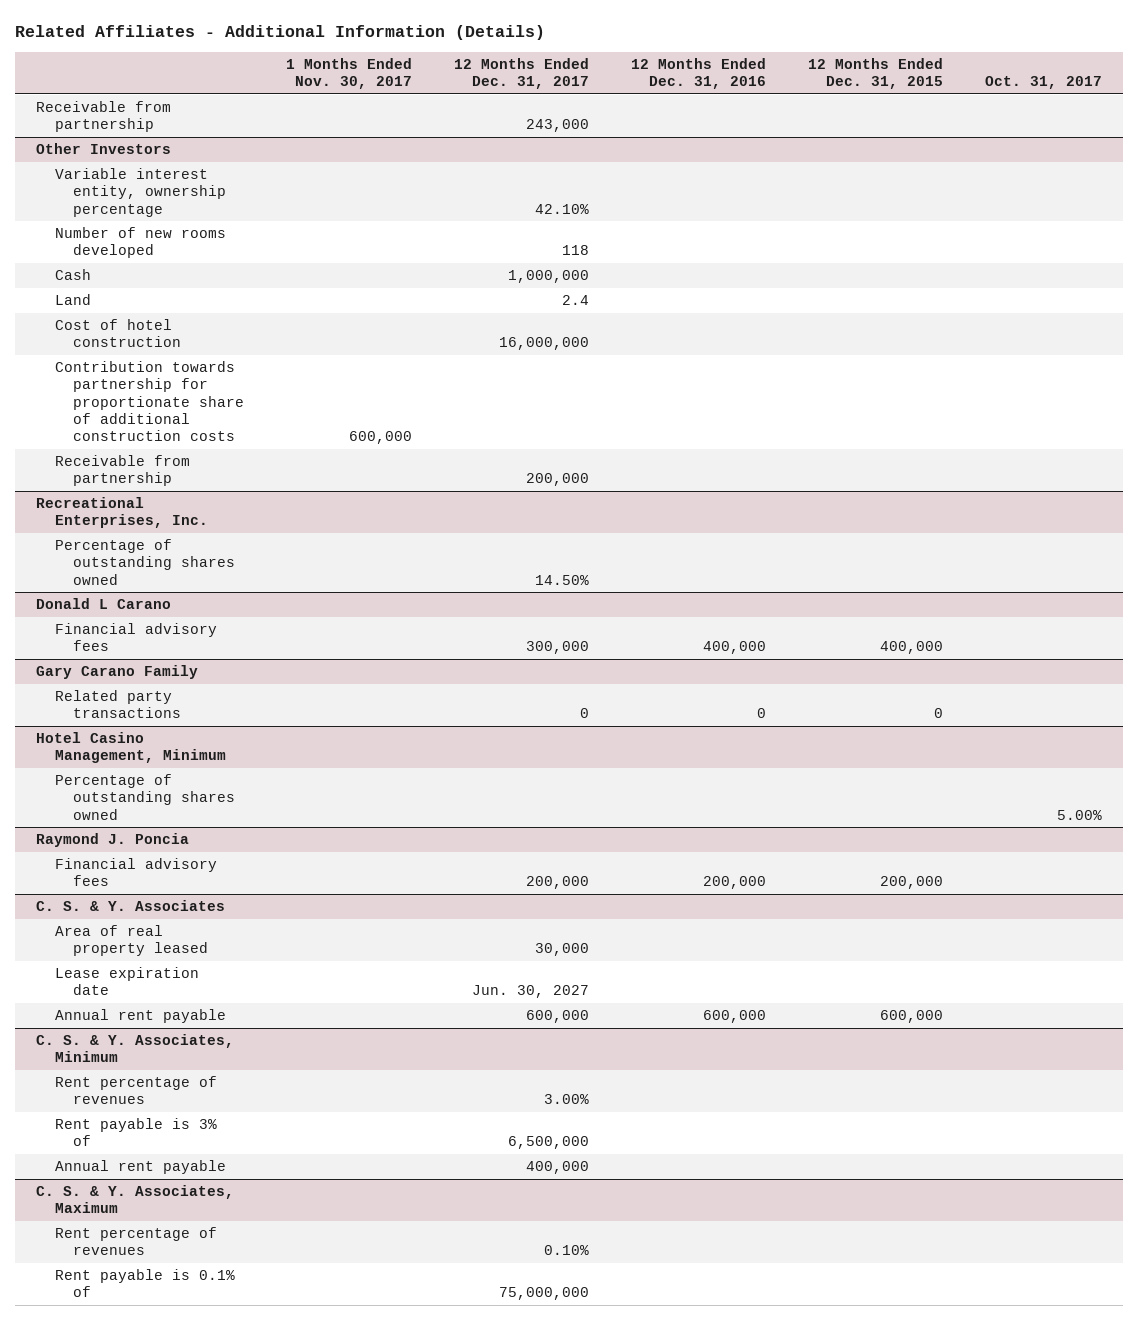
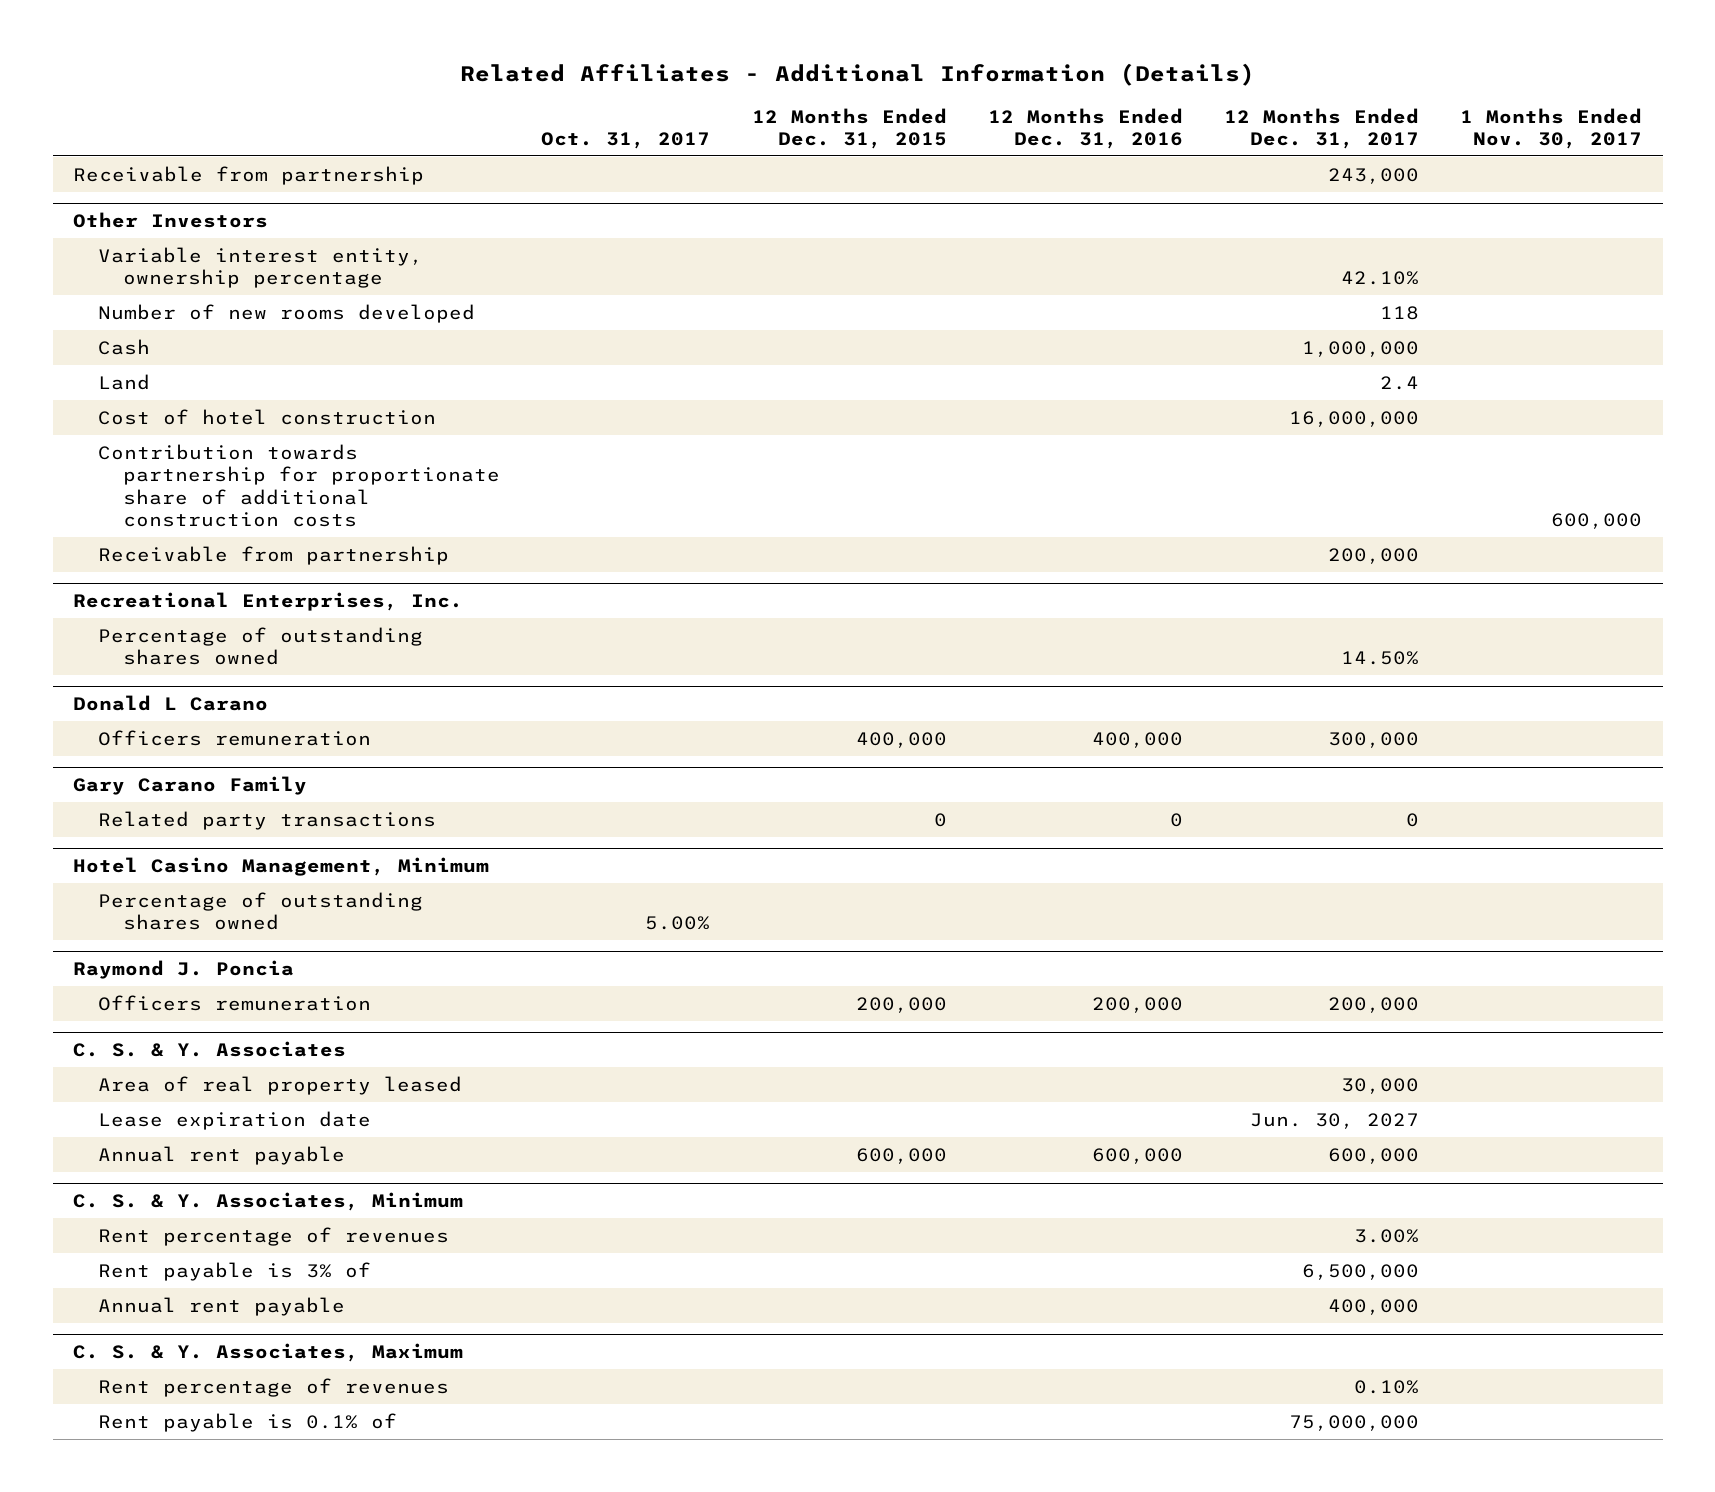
[54,623,217,652] Financial advisory fees -> [98,729,372,746] Officers remuneration
[54,858,217,887] Financial advisory fees -> [98,994,372,1011] Officers remuneration

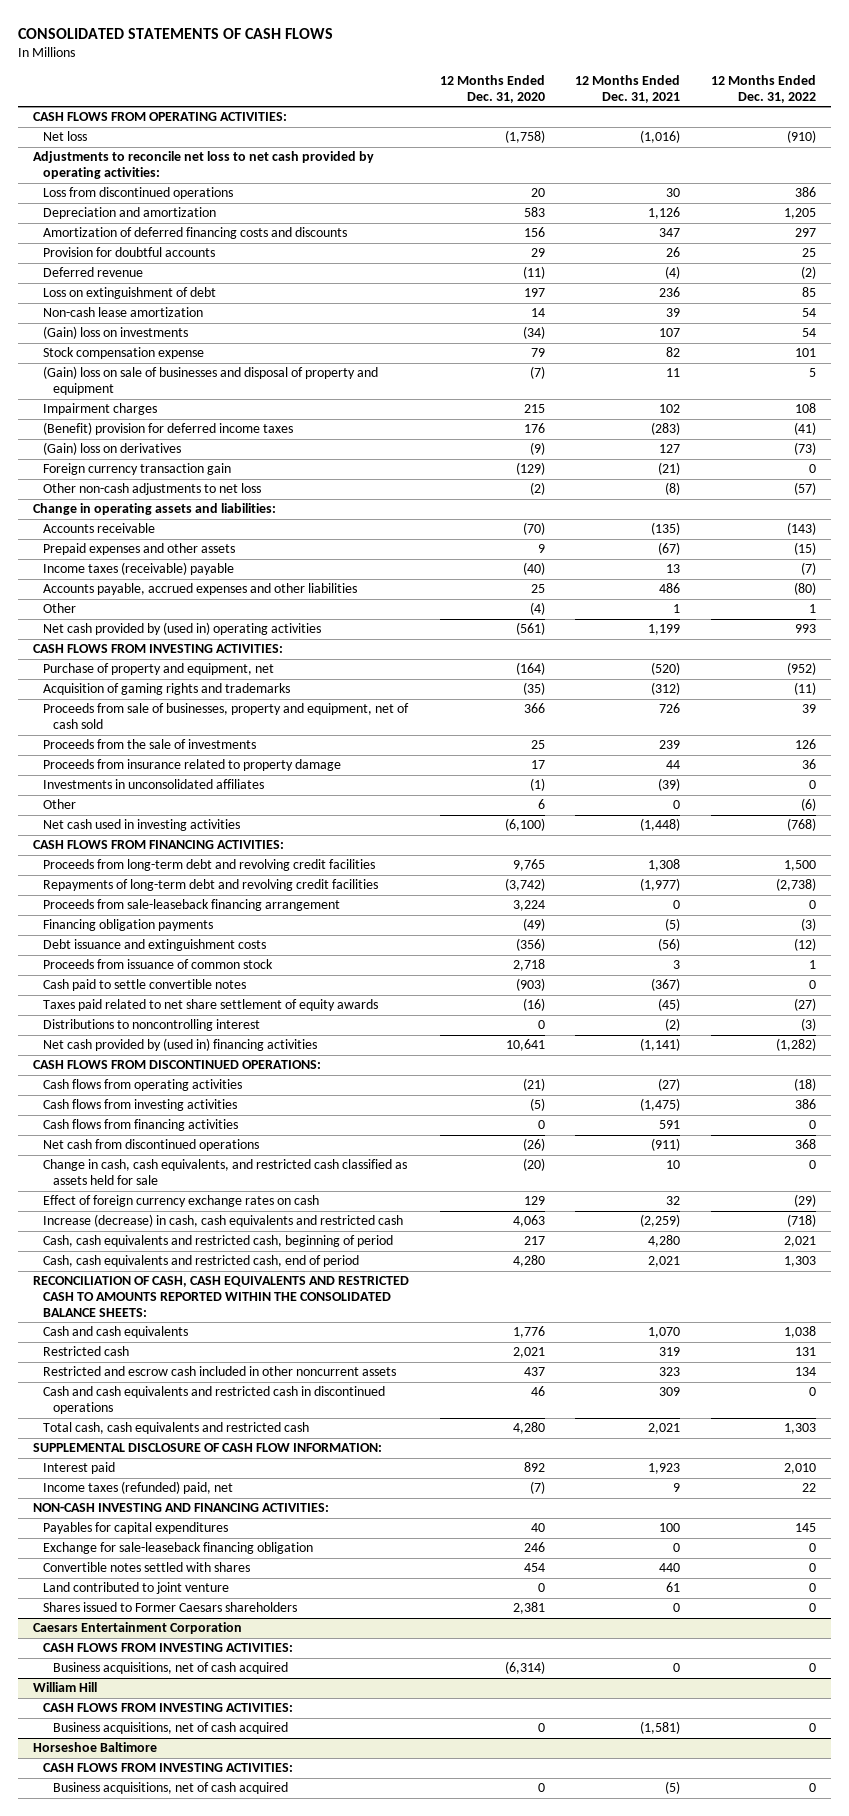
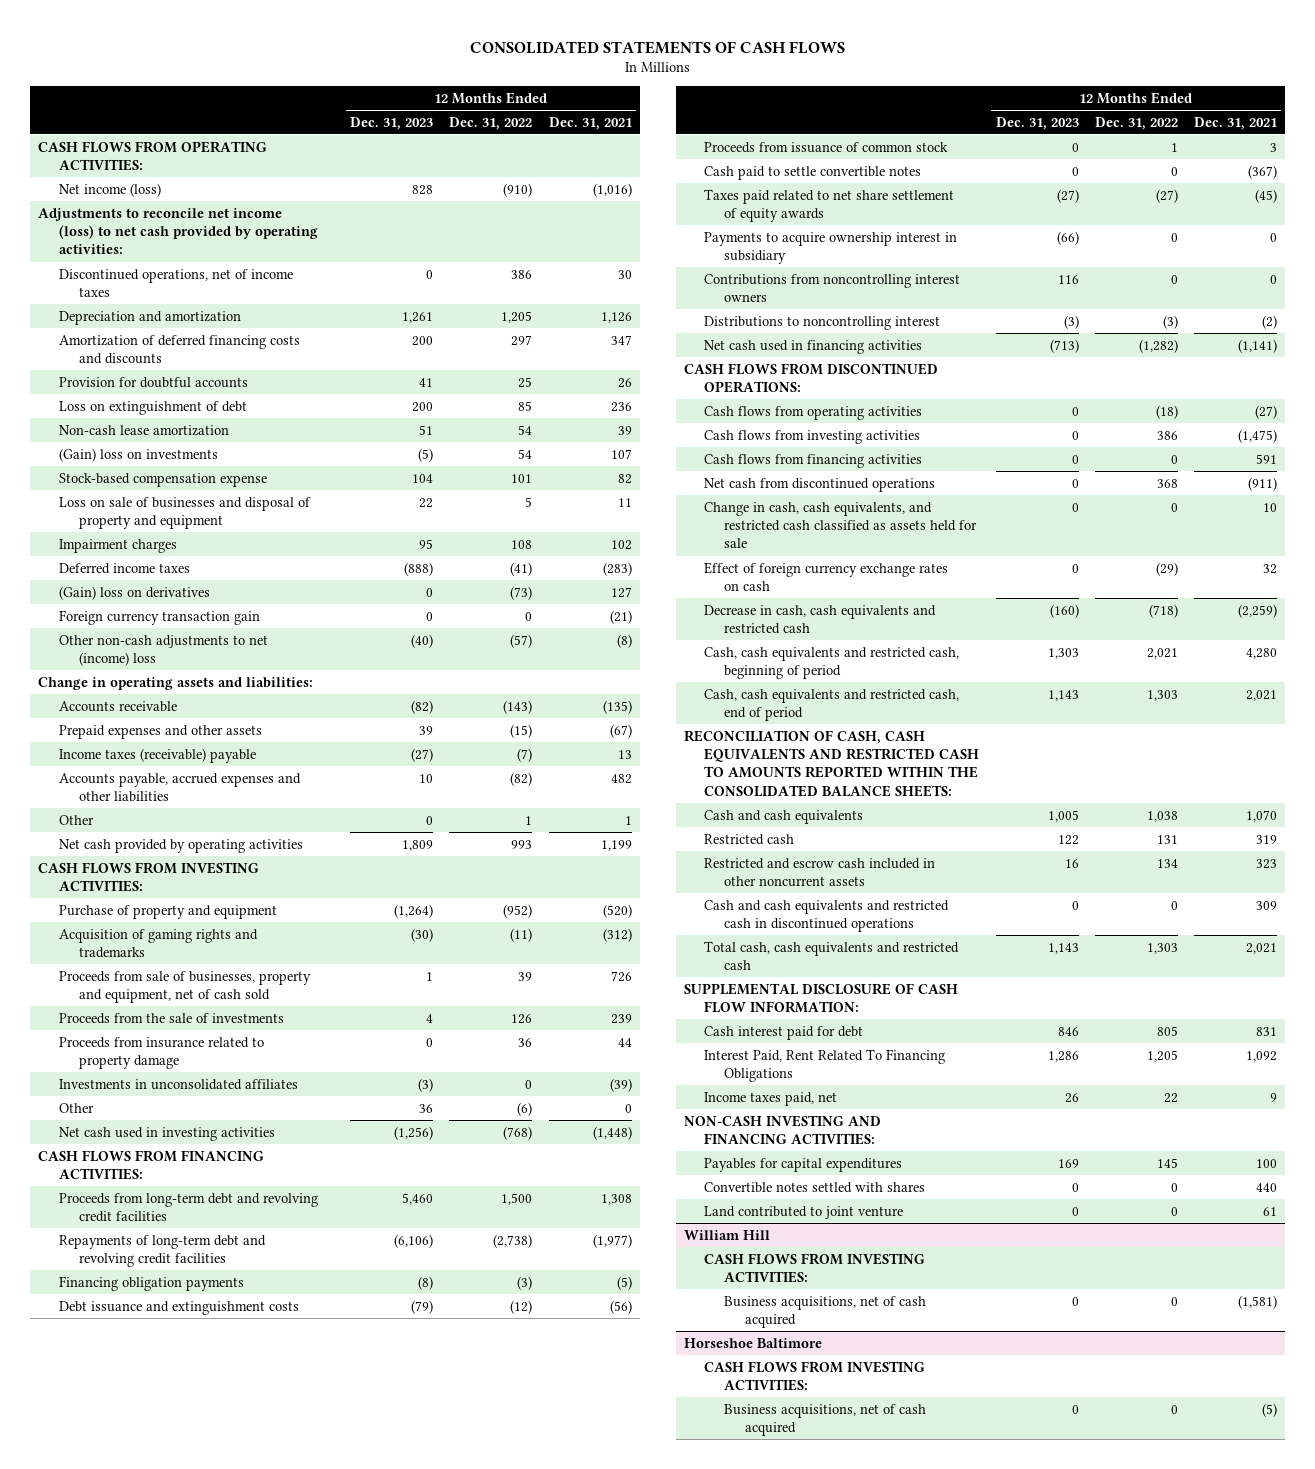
[439,75,545,103] 12 Months Ended Dec. 31, 2020 -> none
none -> [349,116,433,130] Dec. 31, 2023
[43,131,88,142] Net loss -> [58,182,161,197] Net income (loss)
[32,151,374,180] Adjustments to reconcile net loss to net cash provided by operating activities: -> [38,207,318,255] Adjustments to reconcile net income (loss) to net cash provided by operating activities:
[43,187,234,200] Loss from discontinued operations -> [58,268,293,298] Discontinued operations, net of income taxes
[43,267,144,278] Deferred revenue -> none
[43,347,205,360] Stock compensation expense -> [58,472,267,487] Stock-based compensation expense
[43,366,379,396] (Gain) loss on sale of businesses and disposal of property and equipment -> [58,496,311,530] Loss on sale of businesses and disposal of property and equipment
[43,422,294,436] (Benefit) provision for deferred income taxes -> [58,562,190,574] Deferred income taxes
[43,483,262,496] Other non-cash adjustments to net loss -> [58,634,268,667] Other non-cash adjustments to net (income) loss
[659,583,681,594] 486 -> [610,773,632,784] 482
[793,582,816,596] (80) -> [510,771,533,786] (82)
[43,622,322,636] Net cash provided by (used in) operating activities -> [58,838,303,853] Net cash provided by operating activities
[43,663,275,676] Purchase of property and equipment, net -> [58,904,277,919] Purchase of property and equipment
[43,899,341,912] Proceeds from sale-leaseback financing arrangement -> none
none -> [704,231,958,265] Payments to acquire ownership interest in subsidiary
none -> [704,273,961,303] Contributions from noncontrolling interest owners
[43,1038,318,1052] Net cash provided by (used in) financing activities -> [704,339,923,354] Net cash used in financing activities
[43,1214,404,1228] Increase (decrease) in cash, cash equivalents and restricted cash -> [704,604,937,635] Decrease in cash, cash equivalents and restricted cash
[43,1462,116,1475] Interest paid -> [704,1025,864,1040] Cash interest paid for debt
[648,1463,681,1475] 1,923 -> [1256,1026,1278,1036] 831
[783,1463,816,1475] 2,010 -> [1156,1025,1178,1036] 805
none -> [704,1048,946,1083] Interest Paid, Rent Related To Financing Obligations
[43,1481,234,1495] Income taxes (refunded) paid, net -> [704,1091,838,1106] Income taxes paid, net
[43,1542,314,1555] Exchange for sale-leaseback financing obligation -> none
[43,1602,298,1613] Shares issued to Former Caesars shareholders -> none
[32,1622,242,1635] Caesars Entertainment Corporation -> none
[43,1643,294,1653] CASH FLOWS FROM INVESTING ACTIVITIES: -> none
[53,1662,289,1675] Business acquisitions, net of cash acquired -> none

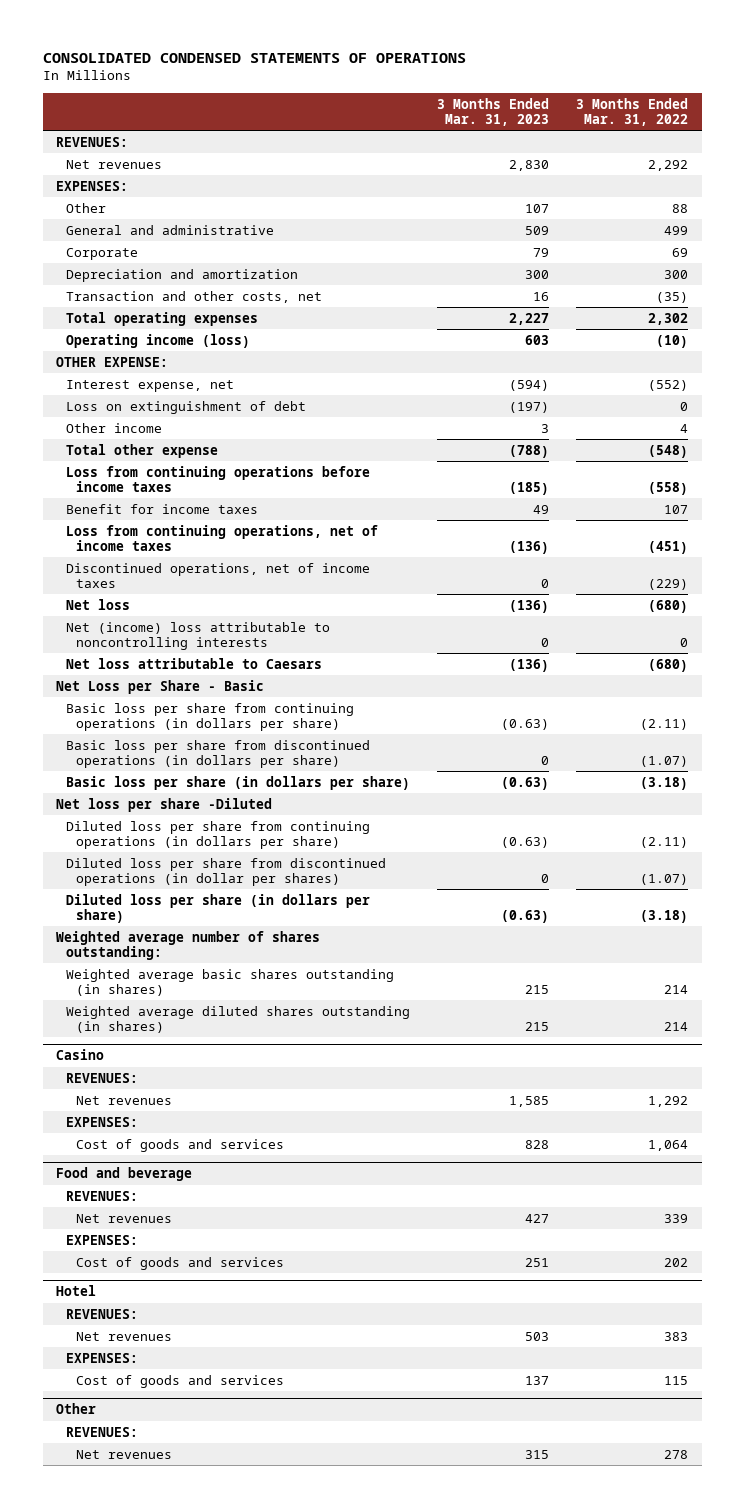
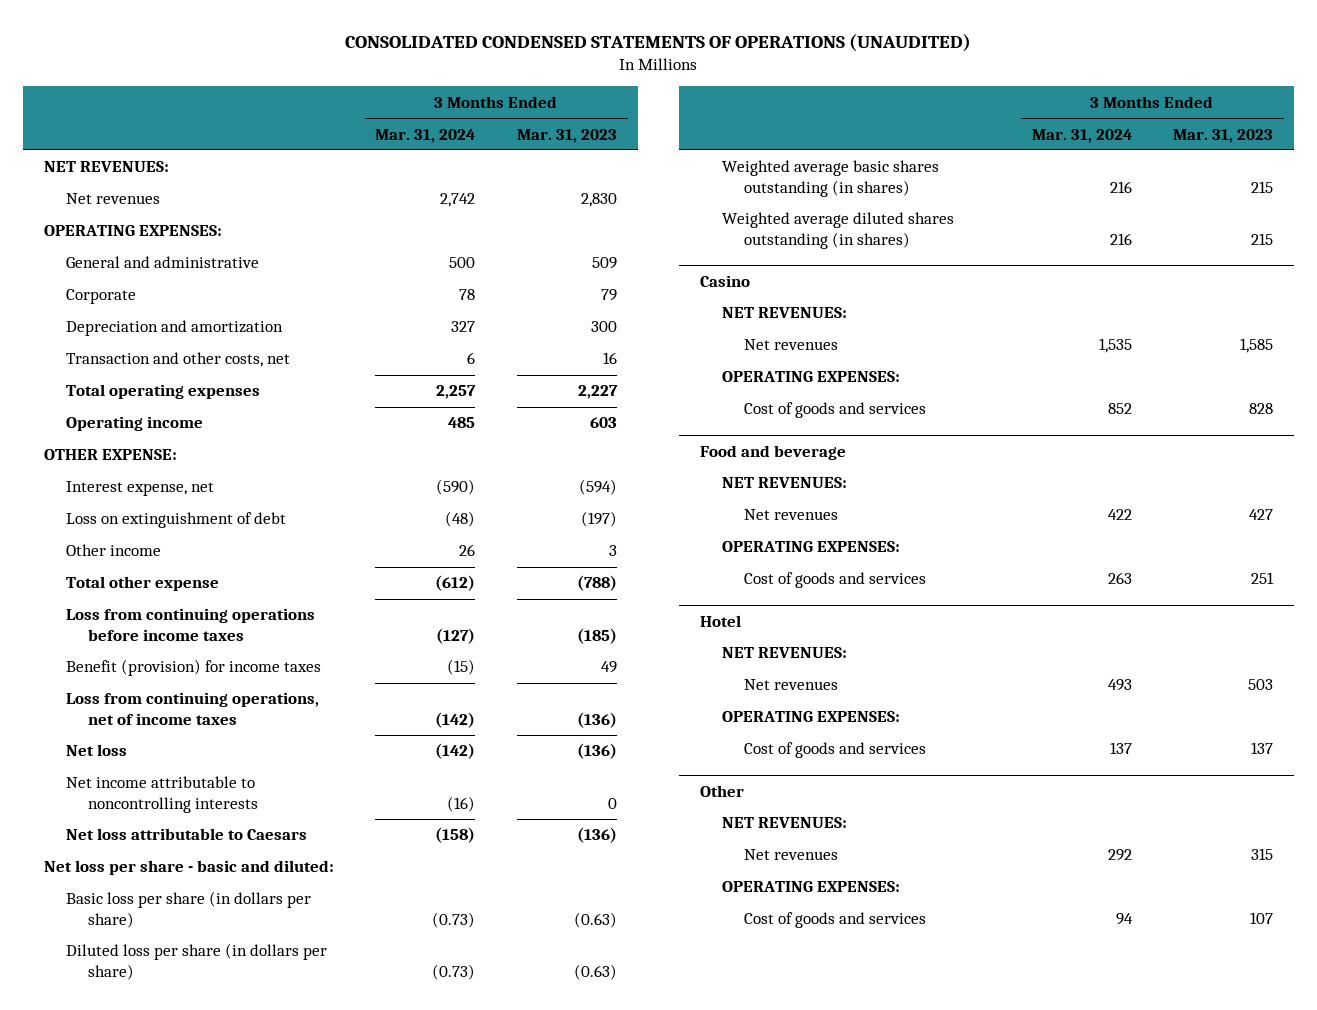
[42,52,466,63] CONSOLIDATED CONDENSED STATEMENTS OF OPERATIONS -> [345,34,972,53] CONSOLIDATED CONDENSED STATEMENTS OF OPERATIONS (UNAUDITED)
[576,98,689,126] 3 Months Ended Mar. 31, 2022 -> none
none -> [375,128,476,143] Mar. 31, 2024
[56,136,129,147] REVENUES: -> [43,161,169,173] NET REVENUES:
[66,202,107,213] Other -> none
[56,180,129,191] EXPENSES: -> [43,225,222,237] OPERATING EXPENSES:
[66,333,251,348] Operating income (loss) -> [65,416,203,432] Operating income
[66,503,259,514] Benefit for income taxes -> [65,659,321,677] Benefit (provision) for income taxes
[66,562,371,588] Discontinued operations, net of income taxes -> none
[66,621,331,650] Net (income) loss attributable to noncontrolling interests -> [65,776,259,814] Net income attributable to noncontrolling interests
[66,702,355,731] Basic loss per share from continuing operations (in dollars per share) -> none
[66,739,371,768] Basic loss per share from discontinued operations (in dollars per share) -> none
[56,679,265,694] Net Loss per Share - Basic -> [43,860,334,876] Net loss per share - basic and diluted:
[56,797,273,812] Net loss per share -Diluted -> none
[66,820,371,849] Diluted loss per share from continuing operations (in dollars per share) -> none
[66,857,387,886] Diluted loss per share from discontinued operations (in dollar per shares) -> none
[56,930,321,960] Weighted average number of shares outstanding: -> none
[66,1072,139,1083] REVENUES: -> [722,307,848,319] NET REVENUES:
[66,1116,139,1127] EXPENSES: -> [722,371,901,383] OPERATING EXPENSES:
[66,1190,139,1201] REVENUES: -> [722,477,848,489] NET REVENUES:
[66,1234,139,1245] EXPENSES: -> [722,541,901,553] OPERATING EXPENSES:
[66,1308,139,1319] REVENUES: -> [722,647,848,659] NET REVENUES:
[66,1352,139,1363] EXPENSES: -> [722,711,901,723] OPERATING EXPENSES:
[66,1426,139,1437] REVENUES: -> [722,817,848,829] NET REVENUES:
none -> [722,881,901,893] OPERATING EXPENSES:
none -> [744,912,927,929] Cost of goods and services

